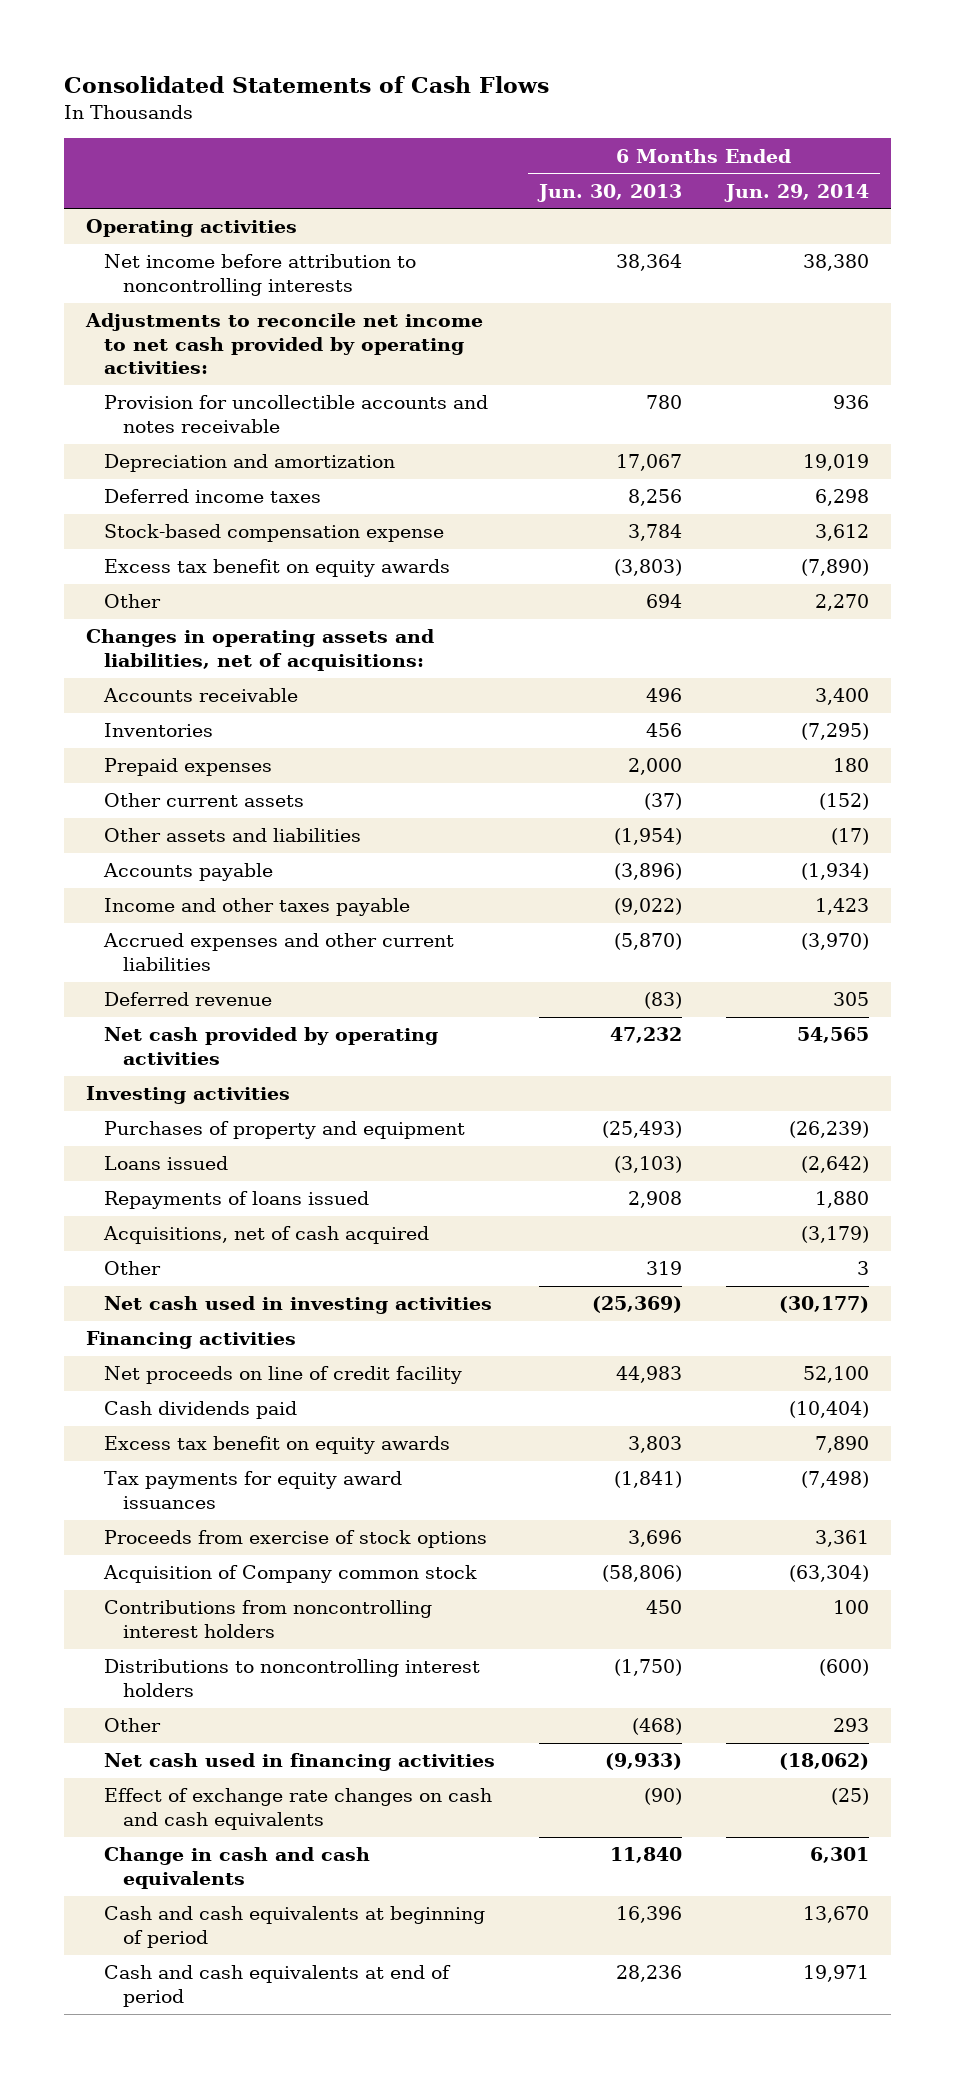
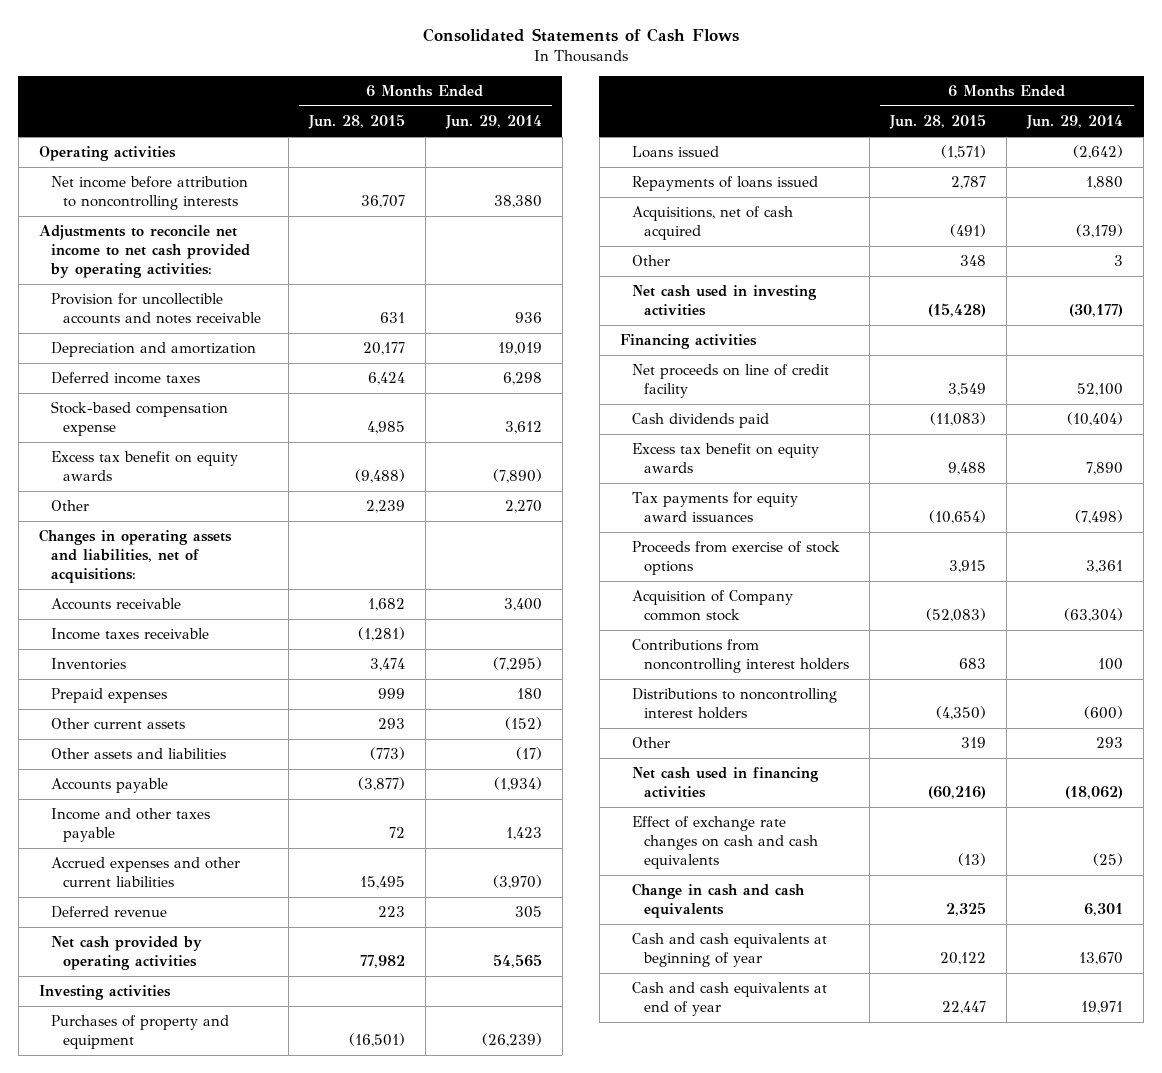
[537,183,683,202] Jun. 30, 2013 -> none
none -> [307,114,405,130] Jun. 28, 2015
none -> [50,628,209,641] Income taxes receivable
[104,1906,486,1948] Cash and cash equivalents at beginning of period -> [632,933,828,967] Cash and cash equivalents at beginning of year
[104,1965,452,2007] Cash and cash equivalents at end of period -> [632,982,828,1016] Cash and cash equivalents at end of year

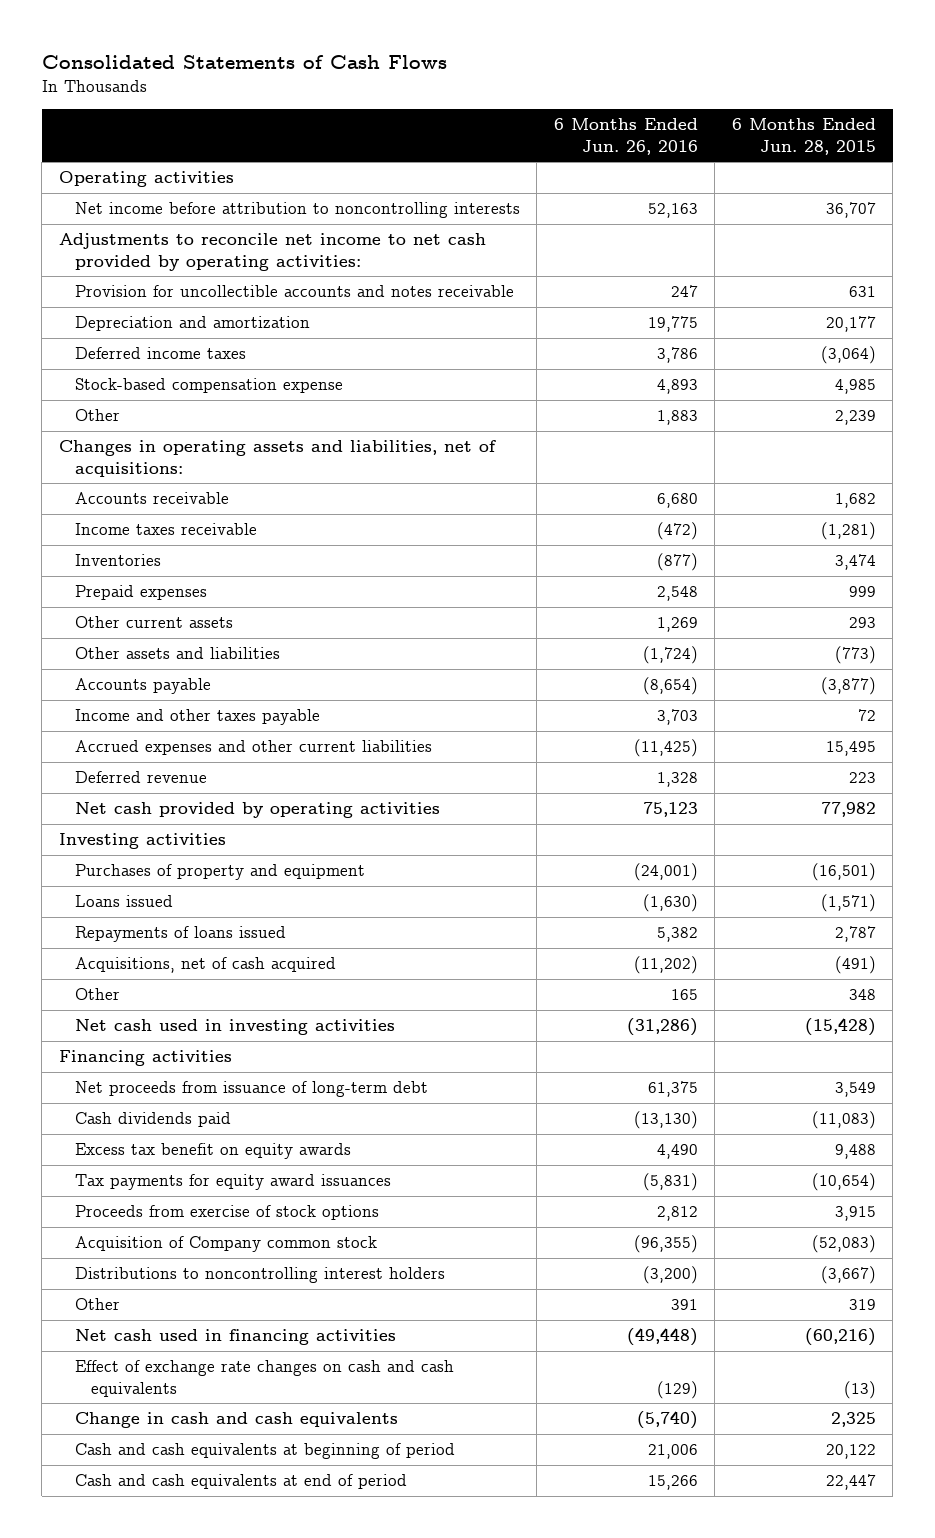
[444,115,542,130] Jun. 29, 2014 -> none
none -> [553,118,698,155] 6 Months Ended Jun. 26, 2016
[367,372,405,386] 6,424 -> [820,346,876,365] (3,064)
[50,451,238,481] Excess tax benefit on equity awards -> none
[632,364,830,398] Net proceeds on line of credit facility -> [74,1081,428,1098] Net proceeds from issuance of long-term debt
[632,639,850,673] Contributions from noncontrolling interest holders -> none
[936,705,987,720] (4,350) -> [820,1266,876,1285] (3,667)
[632,933,828,967] Cash and cash equivalents at beginning of year -> [74,1443,455,1460] Cash and cash equivalents at beginning of period
[632,982,828,1016] Cash and cash equivalents at end of year -> [74,1474,407,1490] Cash and cash equivalents at end of period

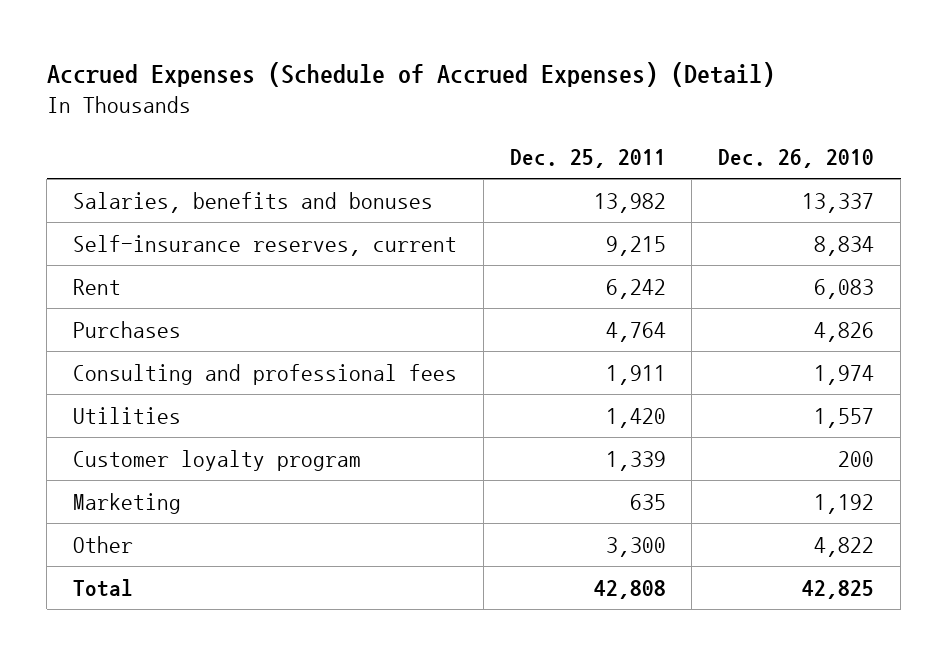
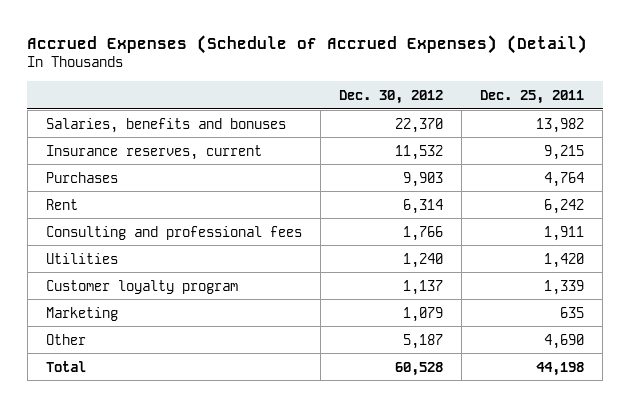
[718,148,875,168] Dec. 26, 2010 -> none
none -> [338,89,443,104] Dec. 30, 2012
[72,234,457,256] Self-insurance reserves, current -> [45,144,262,160] Insurance reserves, current
[72,278,121,295] Rent -> [45,198,78,210] Rent
[605,536,666,557] 3,300 -> [543,333,584,349] 4,690
[593,579,666,599] 42,808 -> [535,361,584,376] 44,198

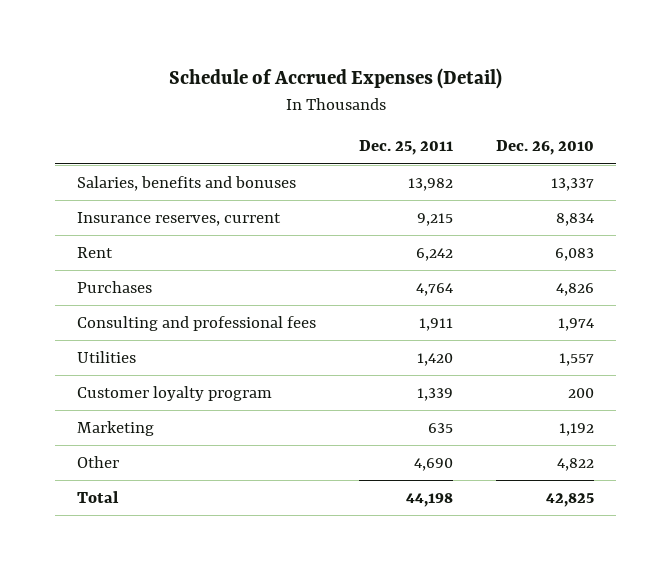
[27,34,588,54] Accrued Expenses (Schedule of Accrued Expenses) (Detail) -> [168,68,502,90] Schedule of Accrued Expenses (Detail)
[338,89,443,104] Dec. 30, 2012 -> none
none -> [496,140,595,156] Dec. 26, 2010
[45,171,118,183] Purchases -> [76,280,152,293] Purchases

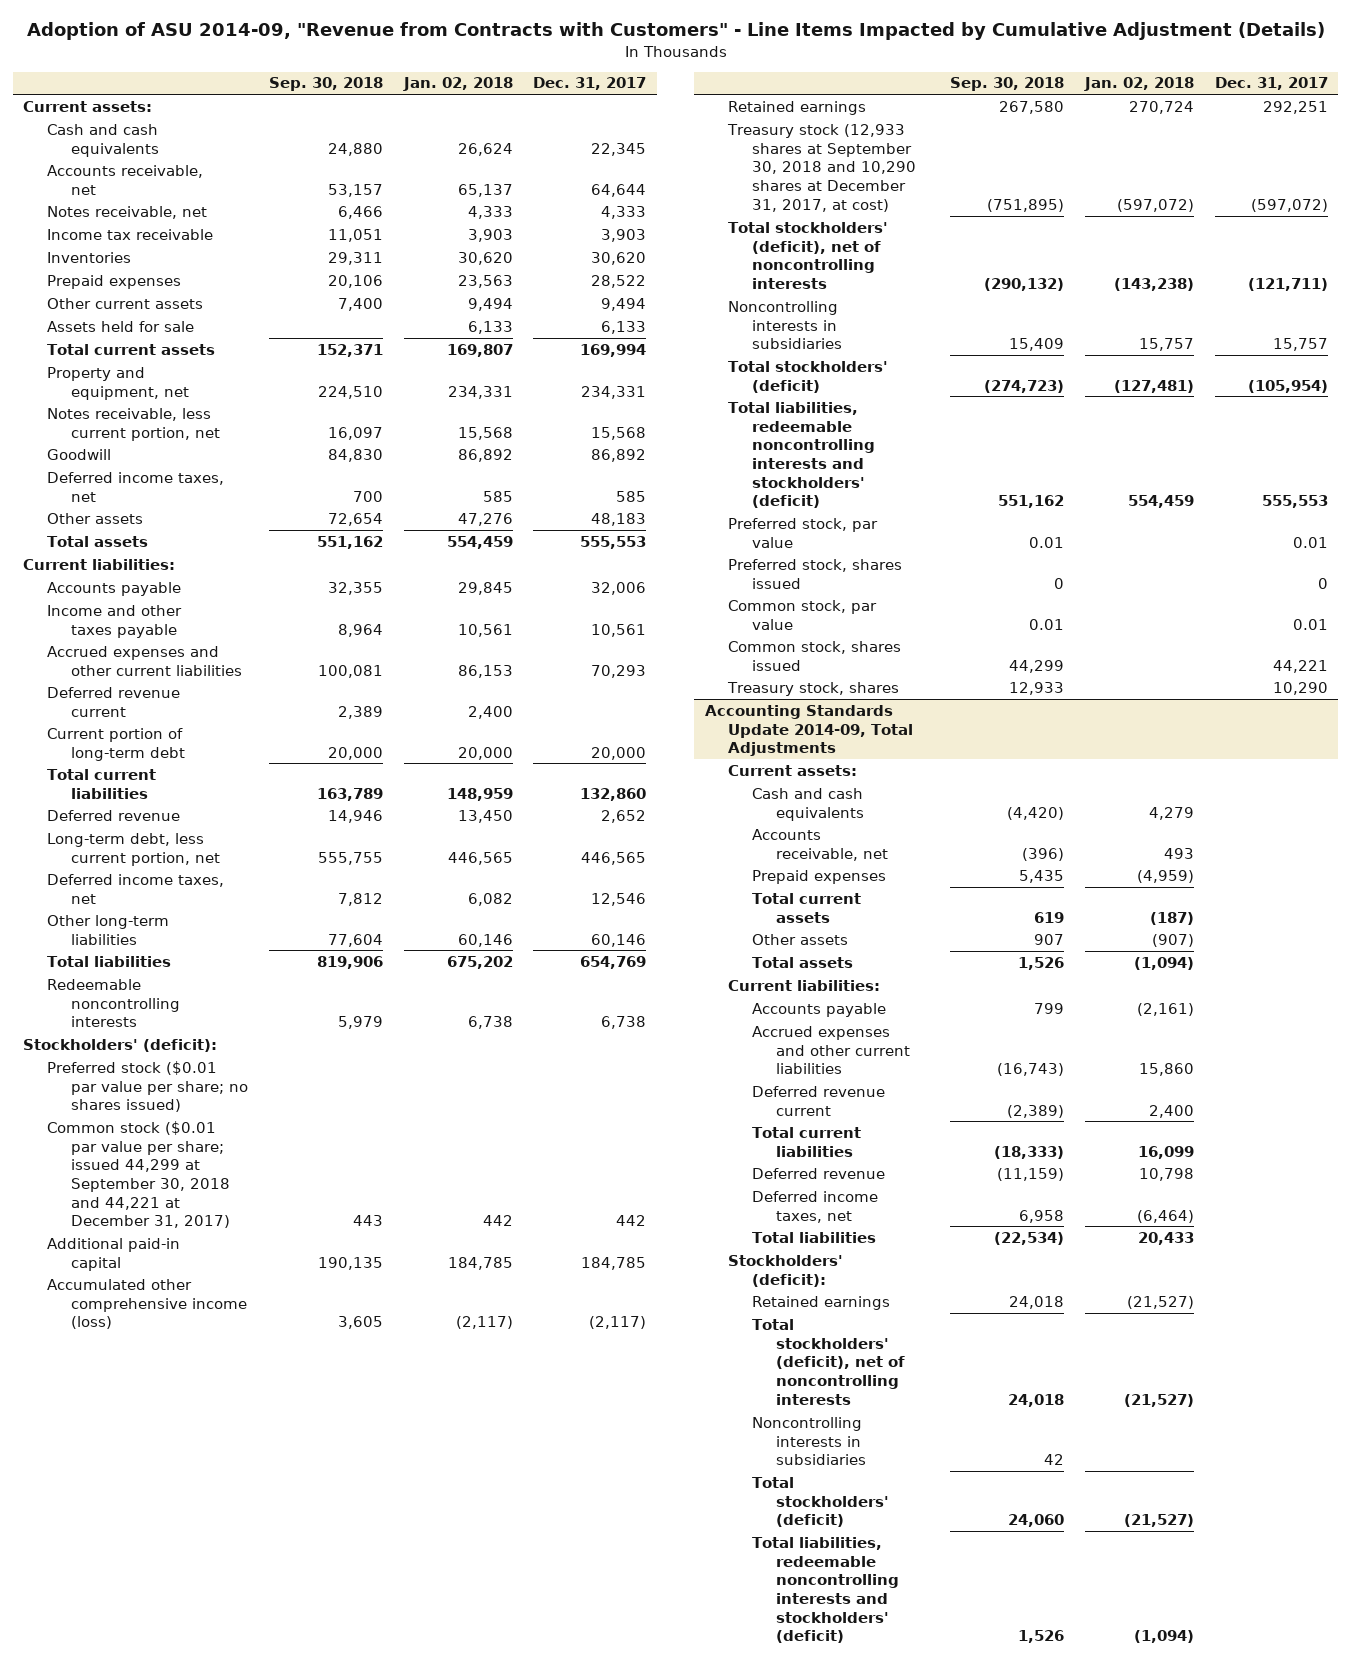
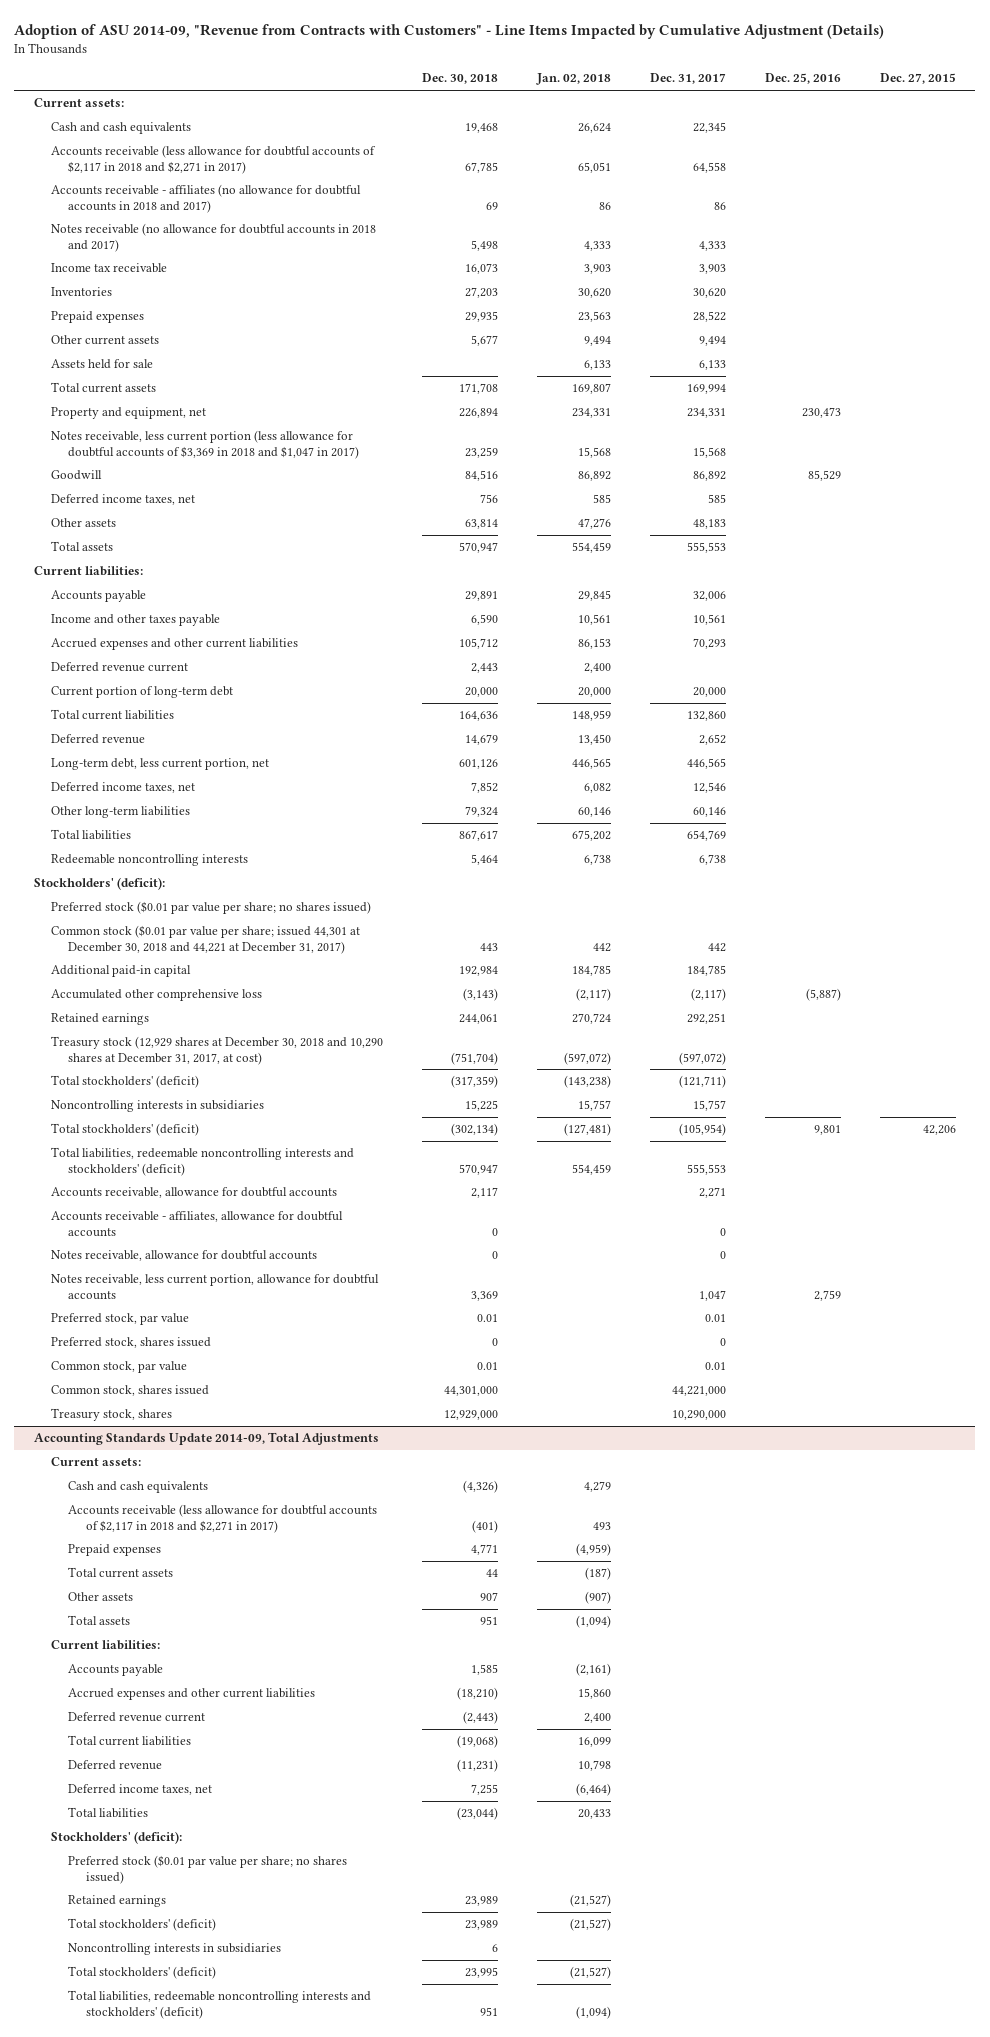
[268,77,383,92] Sep. 30, 2018 -> none
none -> [422,73,499,85] Dec. 30, 2018
none -> [764,73,841,85] Dec. 25, 2016
none -> [879,73,956,85] Dec. 27, 2015
[47,164,204,195] Accounts receivable, net -> none
none -> [51,145,377,174] Accounts receivable (less allowance for doubtful accounts of $2,117 in 2018 and $2,271 in 2017)
none -> [51,184,362,213] Accounts receivable - affiliates (no allowance for doubtful accounts in 2018 and 2017)
[47,205,208,219] Notes receivable, net -> [51,223,377,252] Notes receivable (no allowance for doubtful accounts in 2018 and 2017)
[47,407,221,441] Notes receivable, less current portion, net -> [51,430,360,459] Notes receivable, less current portion (less allowance for doubtful accounts of $3,369 in 2018 and $1,047 in 2017)
[47,1120,231,1229] Common stock ($0.01 par value per share; issued 44,299 at September 30, 2018 and 44,221 at December 31, 2017) -> [51,925,361,954] Common stock ($0.01 par value per share; issued 44,301 at December 30, 2018 and 44,221 at December 31, 2017)
[47,1278,248,1330] Accumulated other comprehensive income (loss) -> [51,989,263,1002] Accumulated other comprehensive loss
[727,123,917,212] Treasury stock (12,933 shares at September 30, 2018 and 10,290 shares at December 31, 2017, at cost) -> [51,1036,384,1065] Treasury stock (12,929 shares at December 30, 2018 and 10,290 shares at December 31, 2017, at cost)
[728,221,889,290] Total stockholders' (deficit), net of noncontrolling interests -> [51,1075,200,1089] Total stockholders' (deficit)
none -> [51,1187,338,1199] Accounts receivable, allowance for doubtful accounts
none -> [51,1211,344,1237] Accounts receivable - affiliates, allowance for doubtful accounts
none -> [51,1250,318,1262] Notes receivable, allowance for doubtful accounts
none -> [51,1274,380,1300] Notes receivable, less current portion, allowance for doubtful accounts
[1272,659,1328,673] 44,221 -> [671,1386,726,1397] 44,221,000
[1272,681,1328,695] 10,290 -> [671,1410,726,1421] 10,290,000
[752,828,888,861] Accounts receivable, net -> [68,1504,378,1533] Accounts receivable (less allowance for doubtful accounts of $2,117 in 2018 and $2,271 in 2017)
none -> [68,1855,348,1884] Preferred stock ($0.01 par value per share; no shares issued)
[752,1318,905,1405] Total stockholders' (deficit), net of noncontrolling interests -> [68,1918,217,1932] Total stockholders' (deficit)

